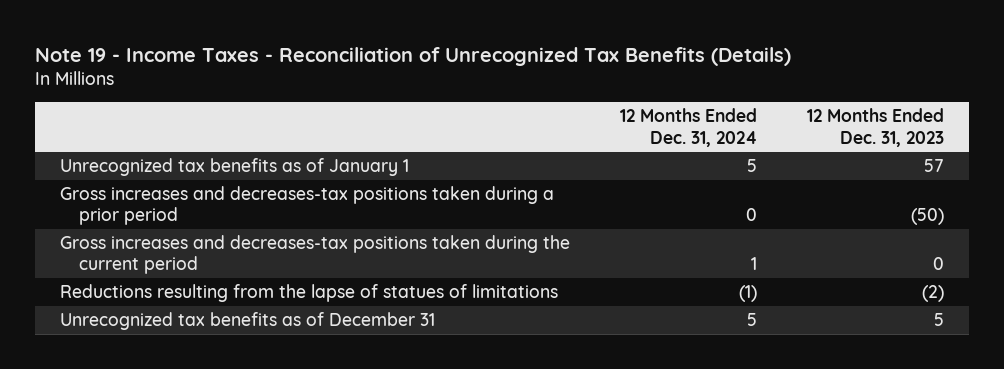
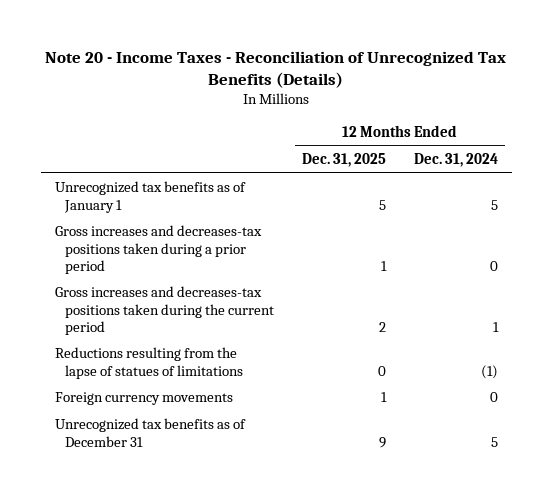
[34,46,791,66] Note 19 - Income Taxes - Reconciliation of Unrecognized Tax Benefits (Details) -> [45,50,507,89] Note 20 - Income Taxes - Reconciliation of Unrecognized Tax Benefits (Details)
[807,108,945,147] 12 Months Ended Dec. 31, 2023 -> none
none -> [302,153,387,168] Dec. 31, 2025
none -> [54,392,233,406] Foreign currency movements

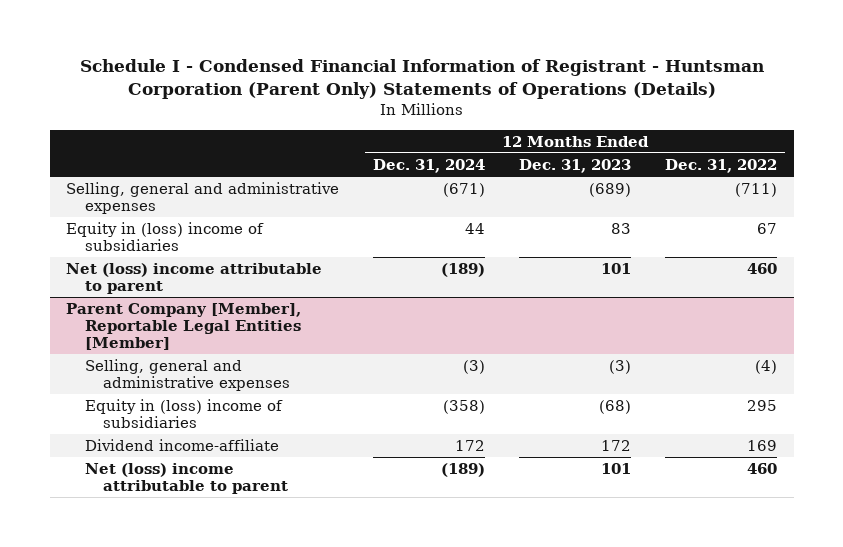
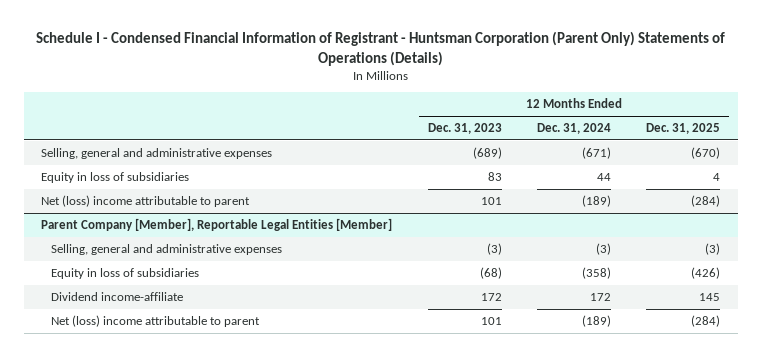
[664,158,777,173] Dec. 31, 2022 -> none
none -> [646,122,721,134] Dec. 31, 2025
[66,222,265,252] Equity in (loss) income of subsidiaries -> [41,171,190,183] Equity in loss of subsidiaries
[84,399,283,429] Equity in (loss) income of subsidiaries -> [50,267,199,279] Equity in loss of subsidiaries

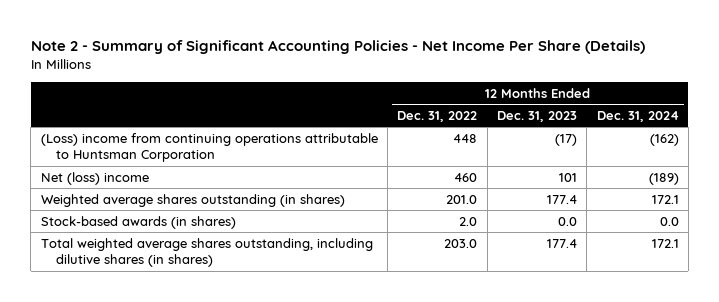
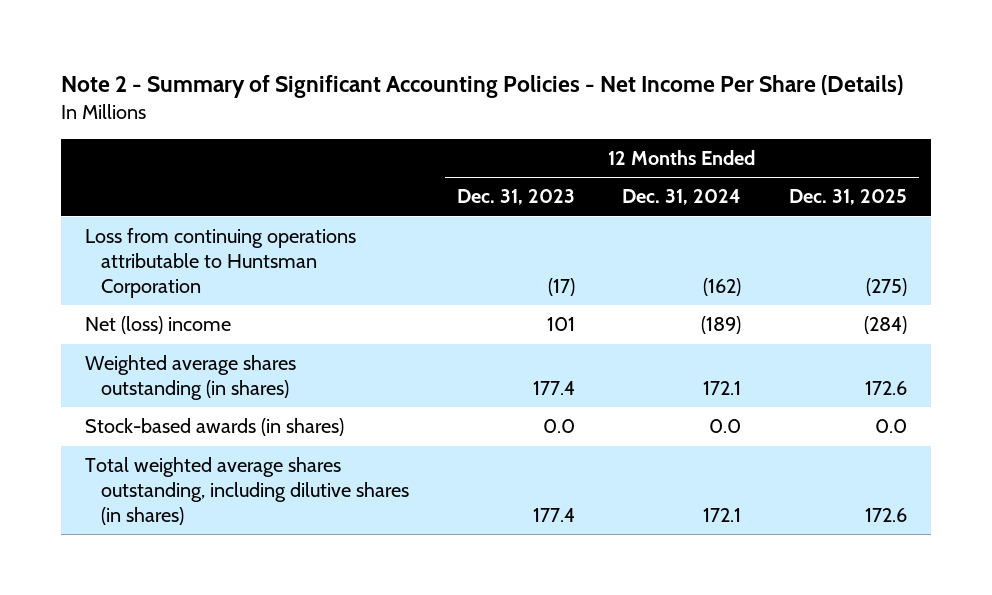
[397,110,478,122] Dec. 31, 2022 -> none
none -> [788,189,907,206] Dec. 31, 2025
[40,132,378,163] (Loss) income from continuing operations attributable to Huntsman Corporation -> [85,228,357,299] Loss from continuing operations attributable to Huntsman Corporation

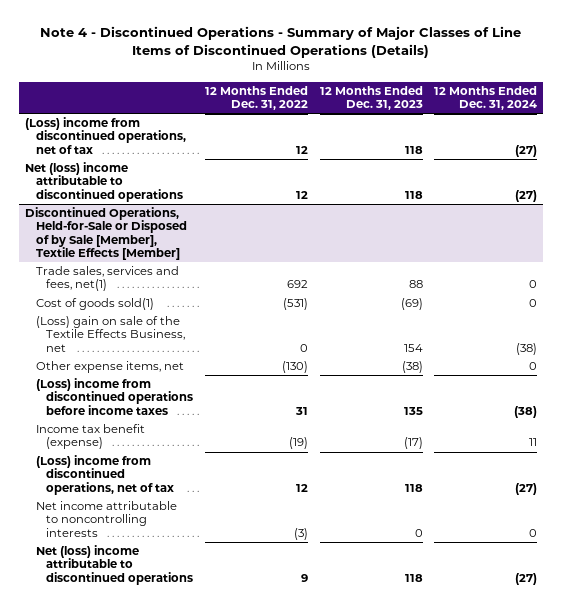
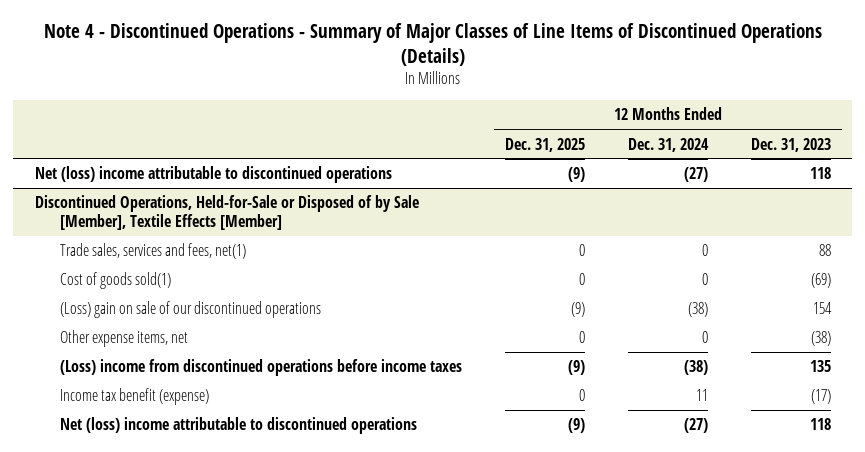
[205,85,309,111] 12 Months Ended Dec. 31, 2022 -> none
none -> [504,137,585,152] Dec. 31, 2025
[25,117,186,154] (Loss) income from discontinued operations, net of tax -> none
[35,316,186,352] (Loss) gain on sale of the Textile Effects Business, net -> [59,301,321,319] (Loss) gain on sale of our discontinued operations
[35,455,175,495] (Loss) income from discontinued operations, net of tax -> none
[35,501,177,537] Net income attributable to noncontrolling interests -> none

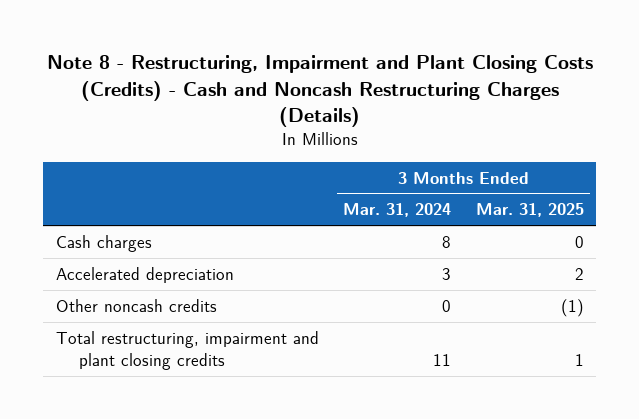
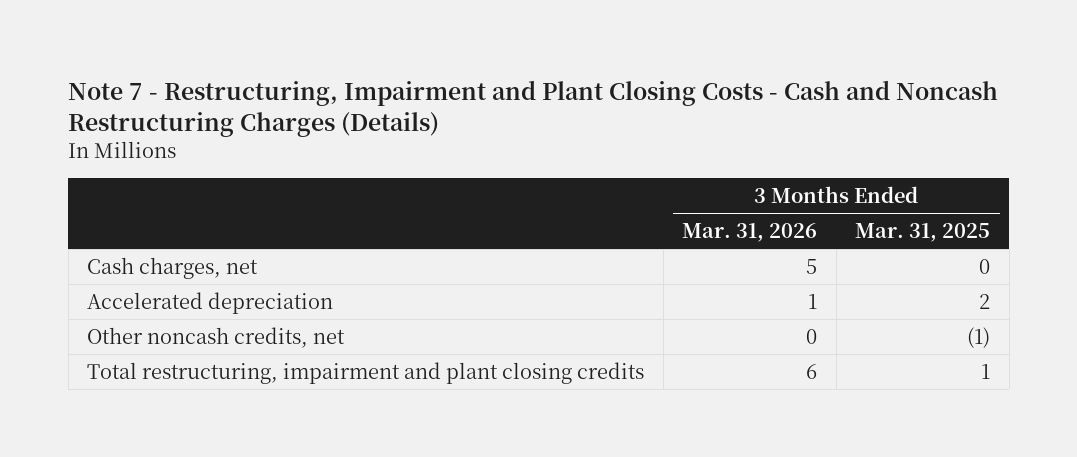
[46,55,593,128] Note 8 - Restructuring, Impairment and Plant Closing Costs (Credits) - Cash and Noncash Restructuring Charges (Details) -> [68,79,999,137] Note 7 - Restructuring, Impairment and Plant Closing Costs - Cash and Noncash Restructuring Charges (Details)
[343,203,452,218] Mar. 31, 2024 -> none
none -> [682,223,818,243] Mar. 31, 2026
[55,234,152,252] Cash charges -> [87,256,259,279] Cash charges, net
[55,298,217,312] Other noncash credits -> [87,326,346,348] Other noncash credits, net

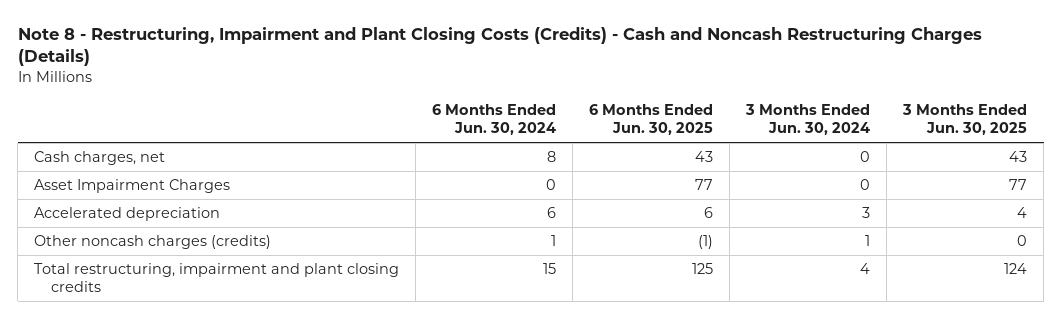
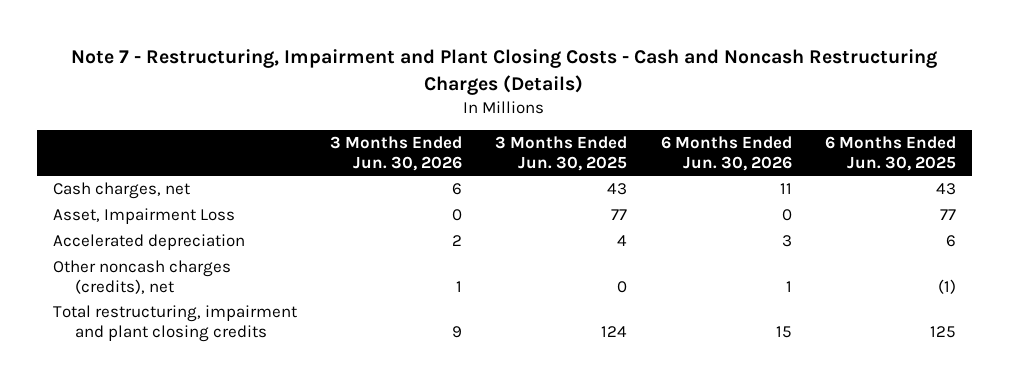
[17,27,982,67] Note 8 - Restructuring, Impairment and Plant Closing Costs (Credits) - Cash and Noncash Restructuring Charges (Details) -> [71,49,938,95] Note 7 - Restructuring, Impairment and Plant Closing Costs - Cash and Noncash Restructuring Charges (Details)
[432,104,557,136] 6 Months Ended Jun. 30, 2024 -> none
[745,104,871,136] 3 Months Ended Jun. 30, 2024 -> none
none -> [330,135,463,171] 3 Months Ended Jun. 30, 2026
none -> [660,135,792,171] 6 Months Ended Jun. 30, 2026
[34,179,231,194] Asset Impairment Charges -> [53,208,236,225] Asset, Impairment Loss
[34,235,272,250] Other noncash charges (credits) -> [53,260,232,294] Other noncash charges (credits), net

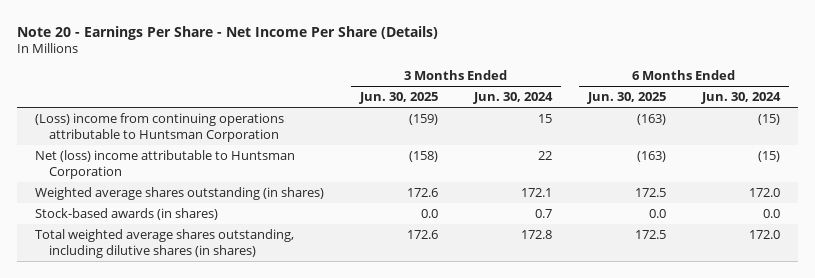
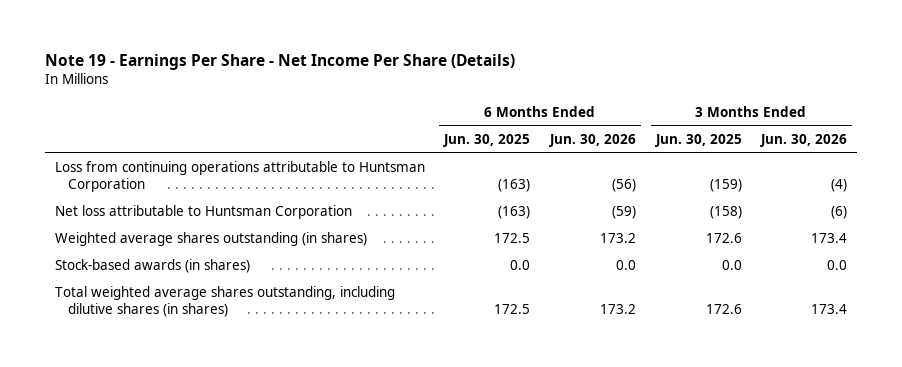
[17,25,439,40] Note 20 - Earnings Per Share - Net Income Per Share (Details) -> [44,54,515,71] Note 19 - Earnings Per Share - Net Income Per Share (Details)
[473,92,554,105] Jun. 30, 2024 -> none
[701,92,782,105] Jun. 30, 2024 -> none
none -> [548,133,636,147] Jun. 30, 2026
none -> [760,133,848,147] Jun. 30, 2026
[35,112,285,142] (Loss) income from continuing operations attributable to Huntsman Corporation -> [54,160,425,192] Loss from continuing operations attributable to Huntsman Corporation
[35,149,296,179] Net (loss) income attributable to Huntsman Corporation -> [54,204,352,219] Net loss attributable to Huntsman Corporation

